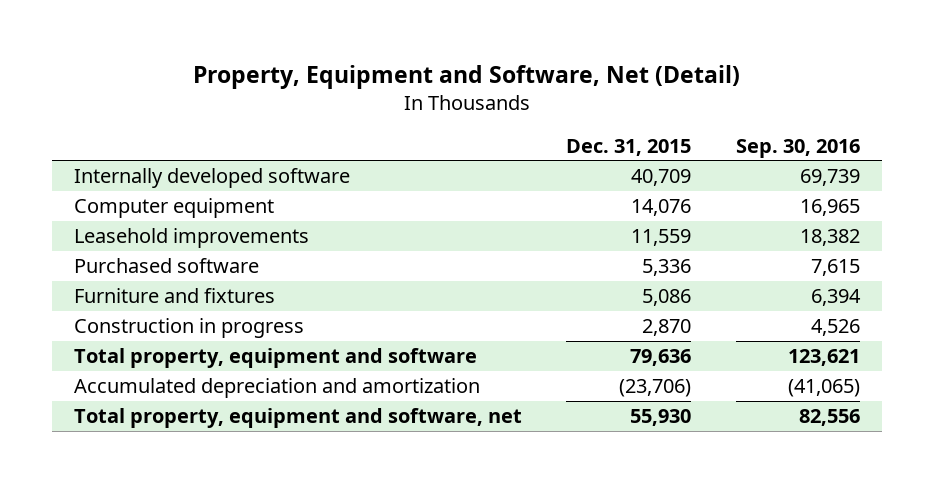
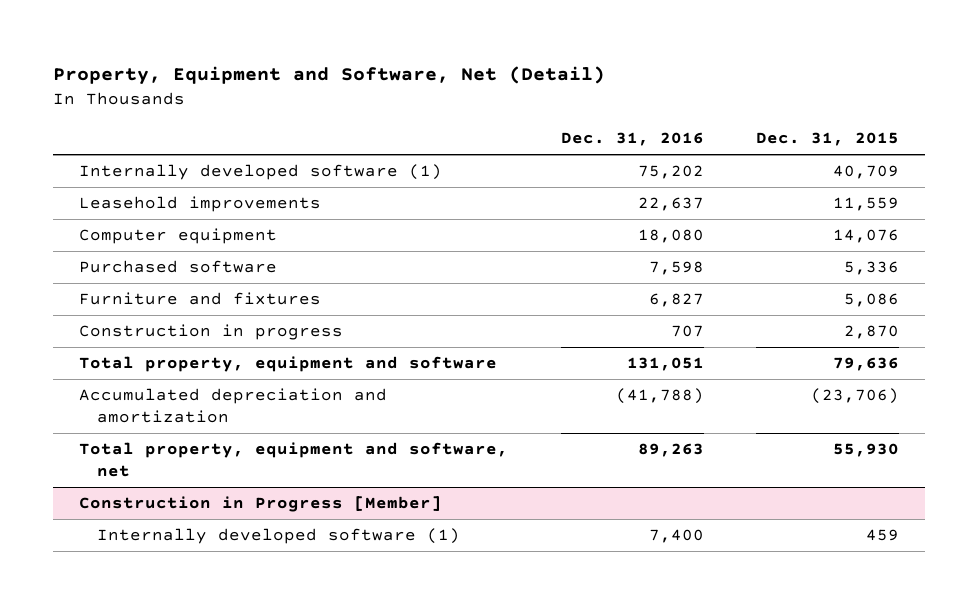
[735,138,860,158] Sep. 30, 2016 -> none
none -> [560,132,704,147] Dec. 31, 2016
[74,168,351,189] Internally developed software -> [79,164,443,181] Internally developed software (1)
[74,198,275,219] Computer equipment -> [79,228,278,245] Computer equipment
none -> [79,496,443,513] Construction in Progress [Member]
none -> [96,528,460,545] Internally developed software (1)

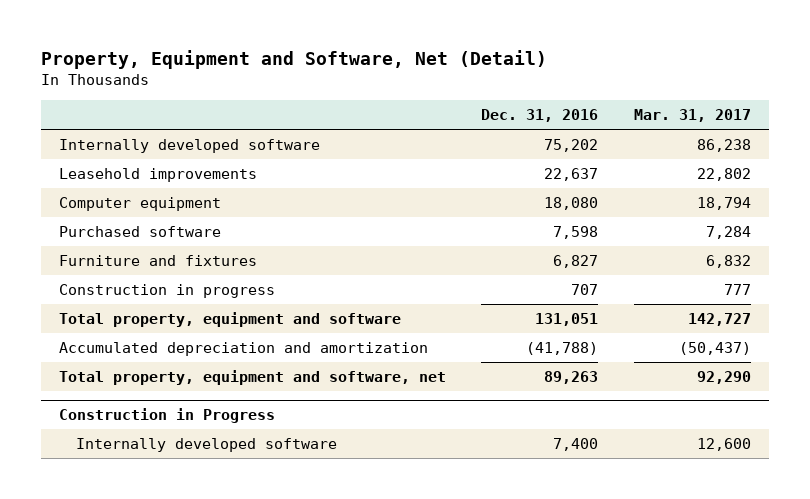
[755,132,899,147] Dec. 31, 2015 -> none
none -> [633,109,751,123] Mar. 31, 2017
[79,164,443,181] Internally developed software (1) -> [58,138,320,153] Internally developed software
[79,496,443,513] Construction in Progress [Member] -> [58,408,275,424] Construction in Progress
[96,528,460,545] Internally developed software (1) -> [75,437,337,452] Internally developed software

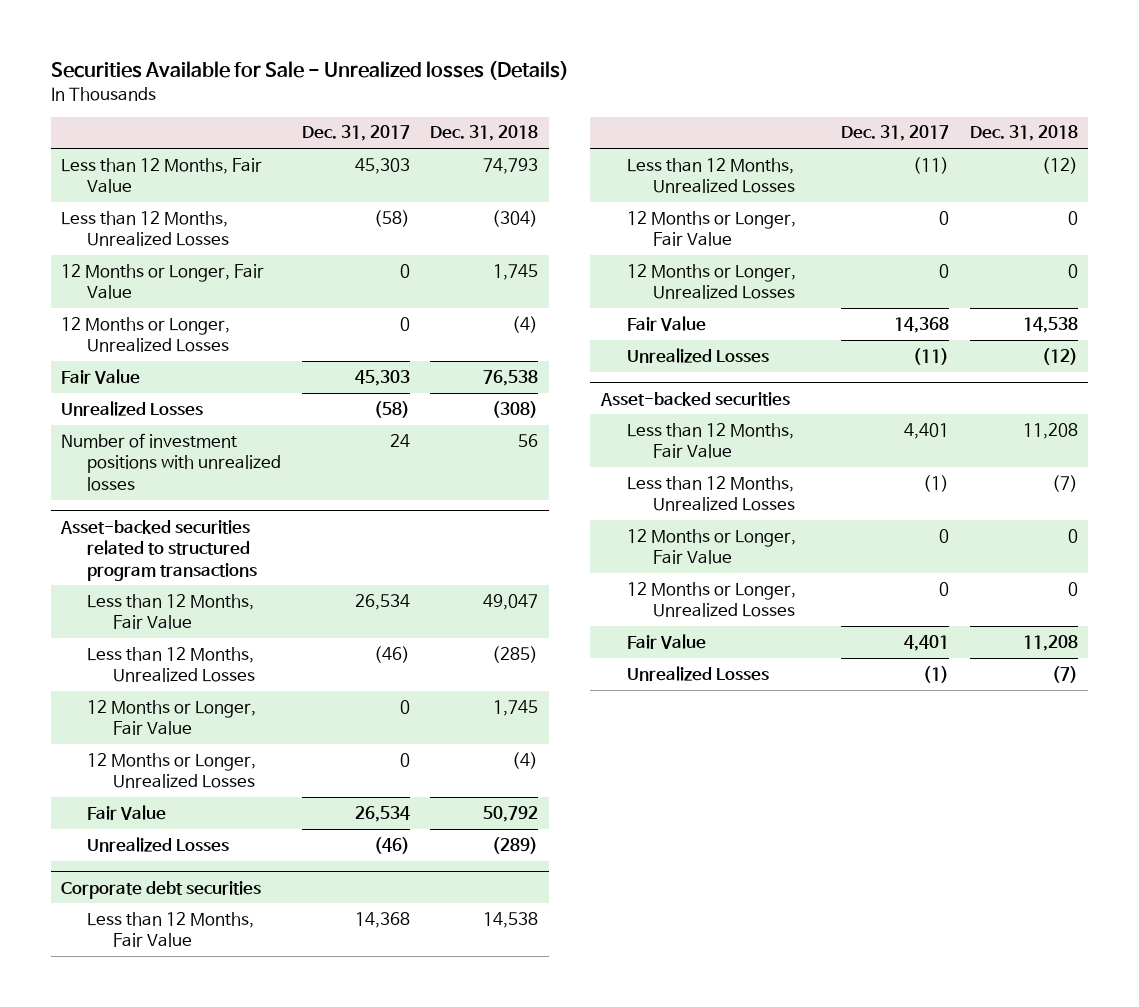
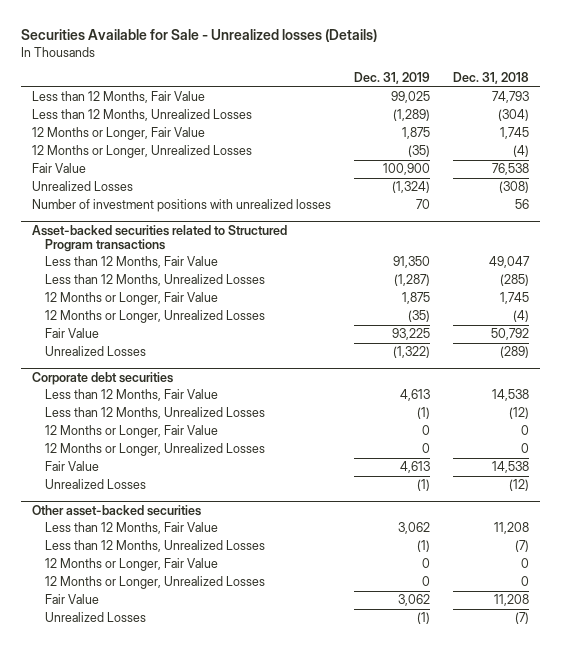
[301,125,410,142] Dec. 31, 2017 -> none
none -> [353,72,430,85] Dec. 31, 2019
[60,519,258,581] Asset-backed securities related to structured program transactions -> [32,224,288,252] Asset-backed securities related to Structured Program transactions
[599,391,790,406] Asset-backed securities -> [32,504,202,516] Other asset-backed securities

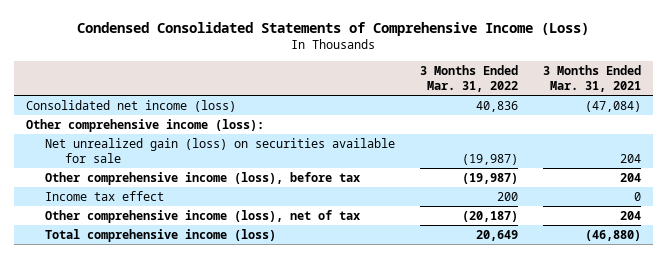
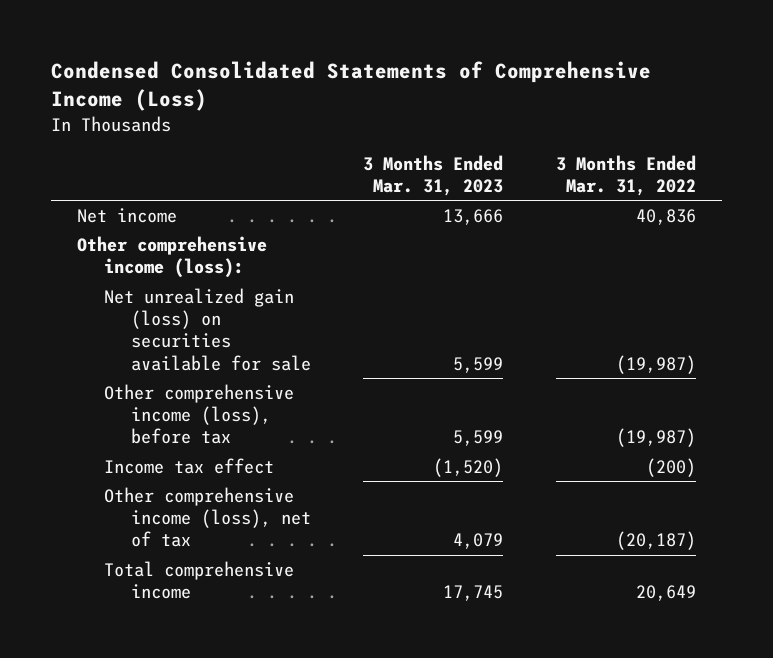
[542,65,641,92] 3 Months Ended Mar. 31, 2021 -> none
none -> [363,154,504,196] 3 Months Ended Mar. 31, 2023
[25,99,236,112] Consolidated net income (loss) -> [76,208,177,224] Net income
[496,191,518,201] 200 -> [645,458,696,478] (200)
[45,228,277,242] Total comprehensive income (loss) -> [103,561,294,600] Total comprehensive income

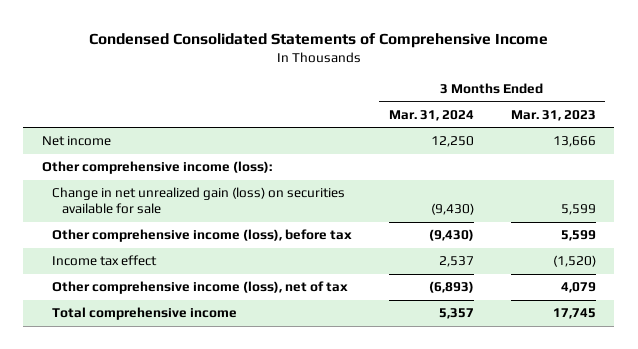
[50,61,651,112] Condensed Consolidated Statements of Comprehensive Income (Loss) -> [88,33,548,49] Condensed Consolidated Statements of Comprehensive Income
[555,154,696,196] 3 Months Ended Mar. 31, 2022 -> none
none -> [388,109,474,121] Mar. 31, 2024
[103,288,312,371] Net unrealized gain (loss) on securities available for sale -> [51,187,345,215] Change in net unrealized gain (loss) on securities available for sale

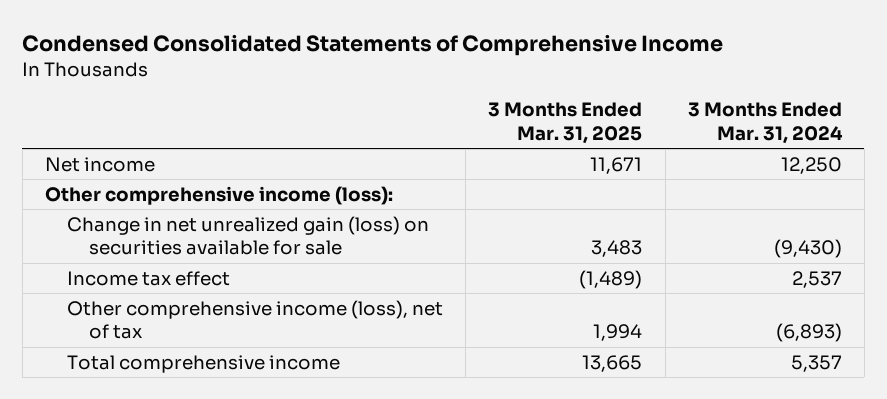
[510,109,596,121] Mar. 31, 2023 -> none
none -> [488,102,643,144] 3 Months Ended Mar. 31, 2025
[51,229,352,243] Other comprehensive income (loss), before tax -> none

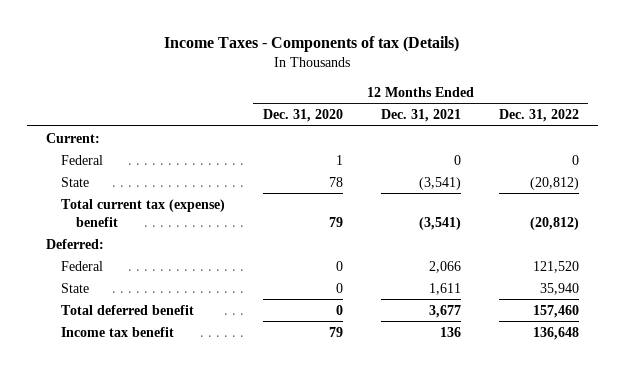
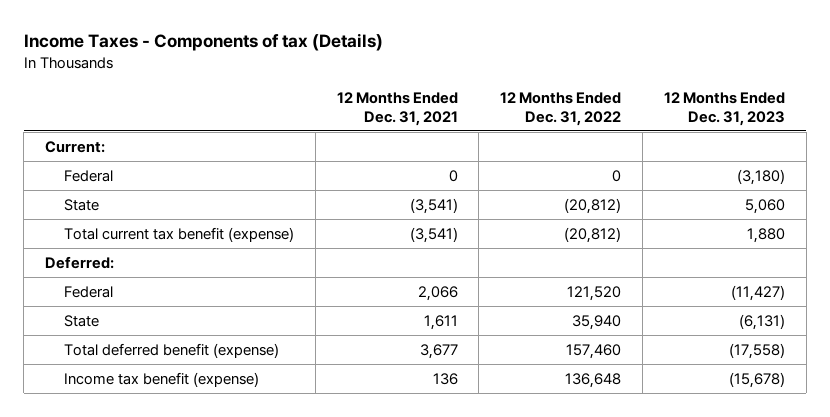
[262,108,343,122] Dec. 31, 2020 -> none
none -> [663,91,785,126] 12 Months Ended Dec. 31, 2023
[61,198,226,227] Total current tax (expense) benefit -> [64,226,295,242] Total current tax benefit (expense)
[61,304,195,315] Total deferred benefit -> [64,342,280,358] Total deferred benefit (expense)
[61,326,175,337] Income tax benefit -> [64,371,260,387] Income tax benefit (expense)

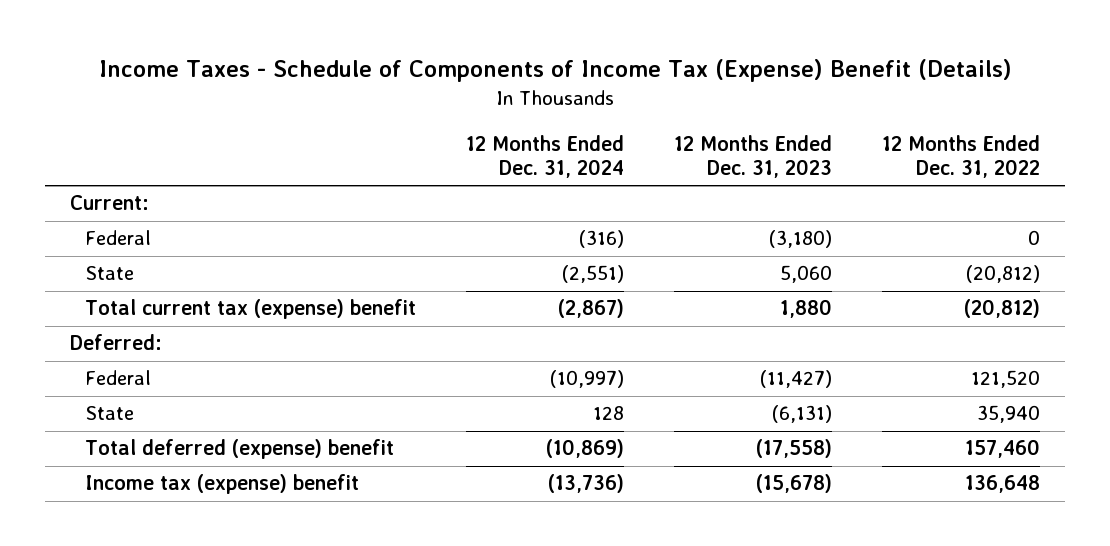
[23,33,383,52] Income Taxes - Components of tax (Details) -> [99,59,1013,83] Income Taxes - Schedule of Components of Income Tax (Expense) Benefit (Details)
[336,91,458,126] 12 Months Ended Dec. 31, 2021 -> none
none -> [466,134,625,179] 12 Months Ended Dec. 31, 2024
[64,226,295,242] Total current tax benefit (expense) -> [85,299,417,320] Total current tax (expense) benefit
[64,342,280,358] Total deferred benefit (expense) -> [85,439,395,460] Total deferred (expense) benefit
[64,371,260,387] Income tax benefit (expense) -> [85,474,360,495] Income tax (expense) benefit

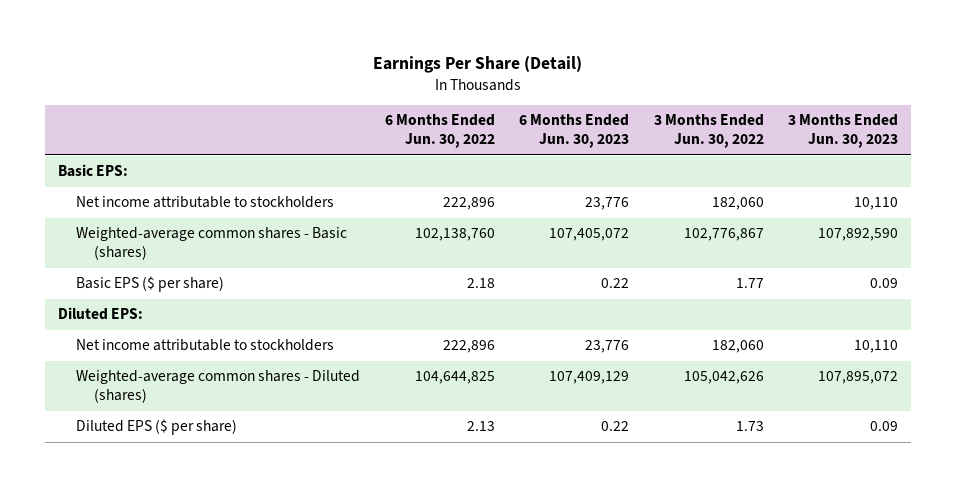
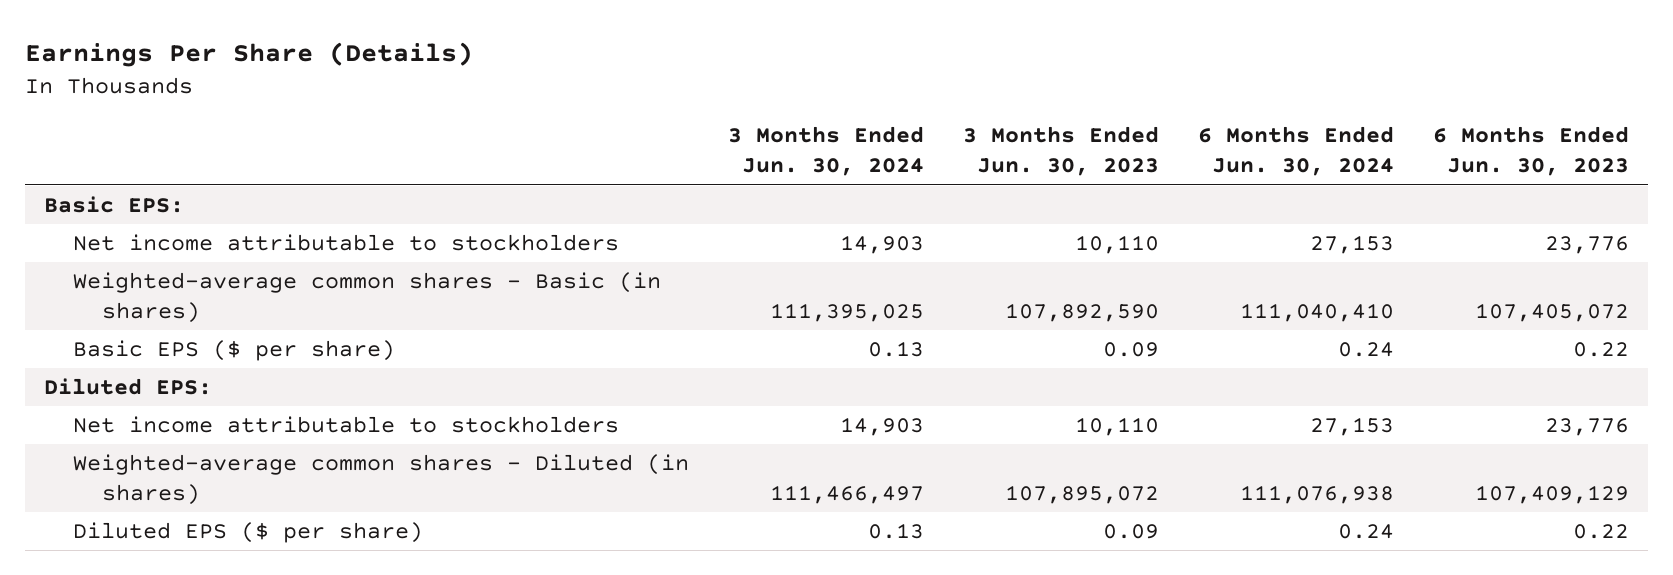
[372,55,582,73] Earnings Per Share (Detail) -> [24,42,473,68] Earnings Per Share (Details)
[384,114,495,149] 6 Months Ended Jun. 30, 2022 -> none
[653,114,764,149] 3 Months Ended Jun. 30, 2022 -> none
none -> [728,126,925,177] 3 Months Ended Jun. 30, 2024
none -> [1197,126,1394,177] 6 Months Ended Jun. 30, 2024
[75,227,347,261] Weighted-average common shares - Basic (shares) -> [73,272,662,324] Weighted-average common shares - Basic (in shares)
[75,370,360,404] Weighted-average common shares - Diluted (shares) -> [73,454,690,506] Weighted-average common shares - Diluted (in shares)

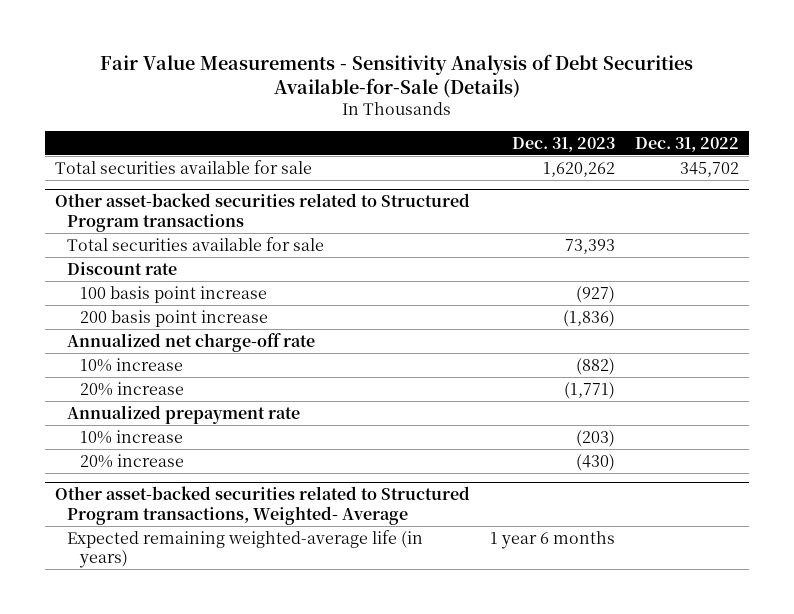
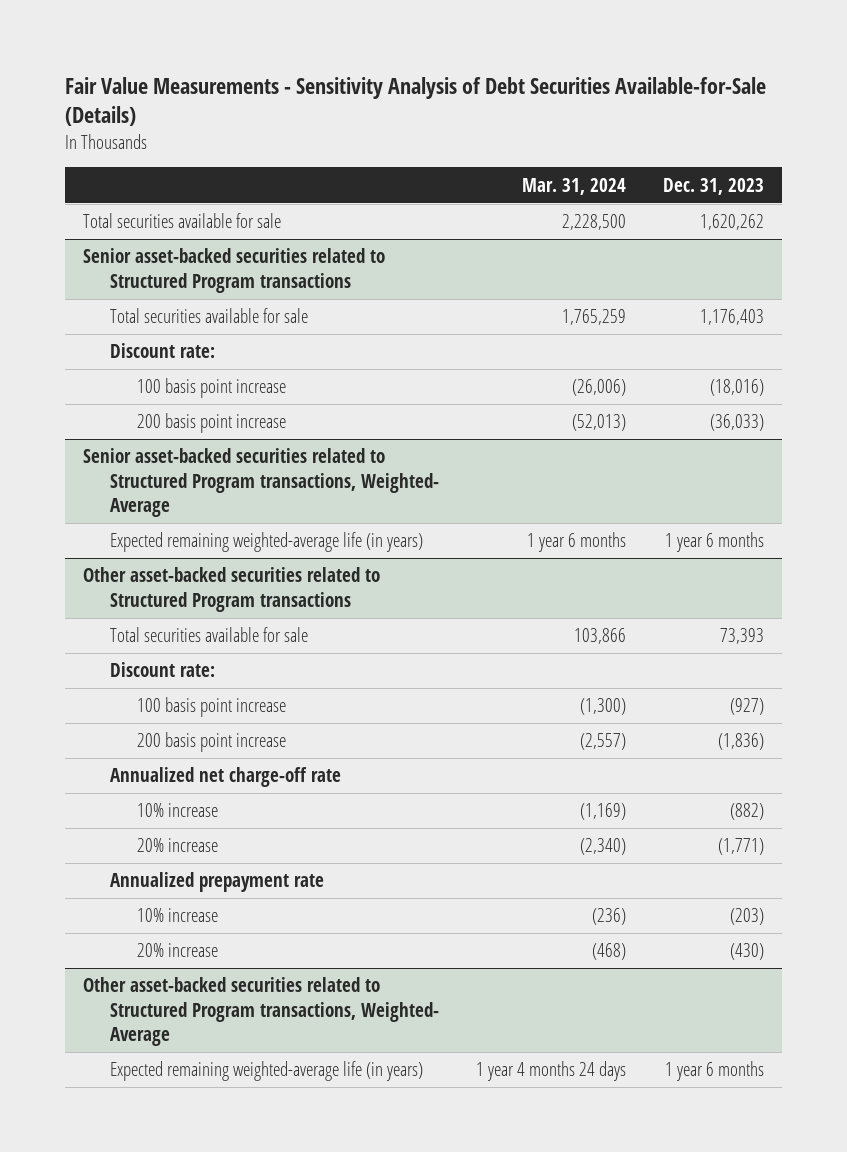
[634,136,739,152] Dec. 31, 2022 -> none
none -> [521,177,626,195] Mar. 31, 2024
none -> [83,248,386,293] Senior asset-backed securities related to Structured Program transactions
none -> [110,308,309,324] Total securities available for sale
none -> [110,343,216,359] Discount rate:
none -> [137,378,287,399] 100 basis point increase
none -> [137,413,287,434] 200 basis point increase
none -> [83,448,440,517] Senior asset-backed securities related to Structured Program transactions, Weighted- Average
none -> [110,532,424,553] Expected remaining weighted-average life (in years)
[67,261,178,275] Discount rate -> [110,662,216,678] Discount rate:

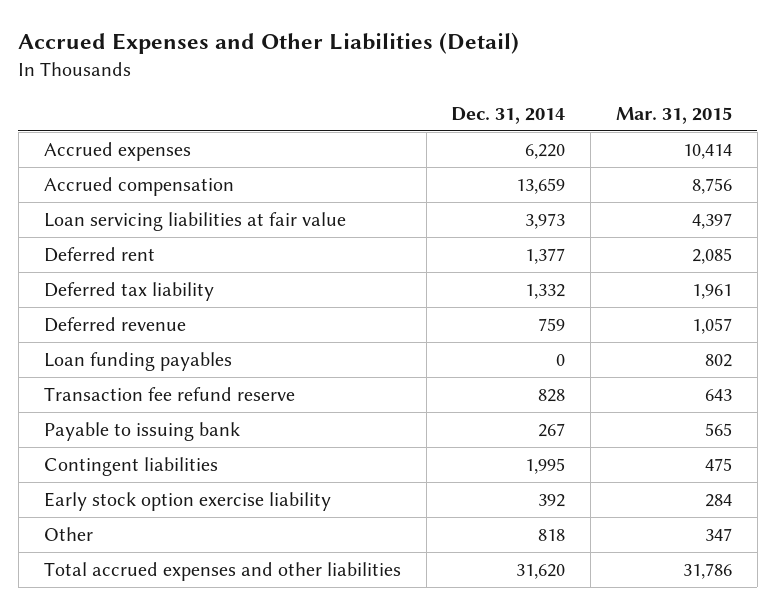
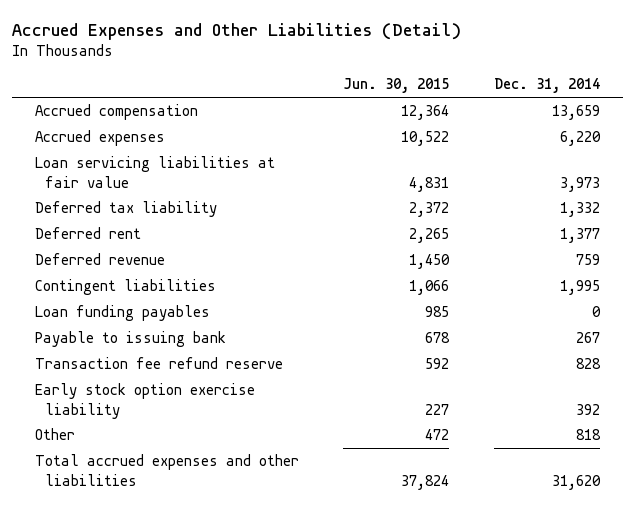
[616,106,733,124] Mar. 31, 2015 -> none
none -> [343,78,450,94] Jun. 30, 2015
[43,141,191,161] Accrued expenses -> [34,130,165,147] Accrued expenses
[43,246,155,262] Deferred rent -> [34,227,141,240] Deferred rent
[43,456,218,476] Contingent liabilities -> [34,279,216,296] Contingent liabilities
[43,386,295,401] Transaction fee refund reserve -> [34,357,283,370] Transaction fee refund reserve

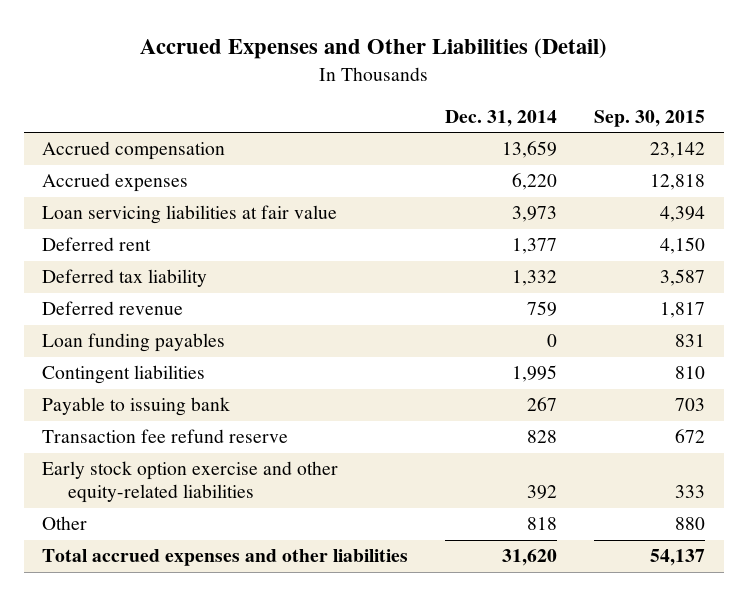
[343,78,450,94] Jun. 30, 2015 -> none
none -> [594,109,706,127] Sep. 30, 2015
[34,201,217,218] Deferred tax liability -> [42,269,208,288] Deferred tax liability
[34,279,216,296] Contingent liabilities -> [42,365,206,385] Contingent liabilities
[34,383,255,419] Early stock option exercise liability -> [42,461,339,504] Early stock option exercise and other equity-related liabilities

